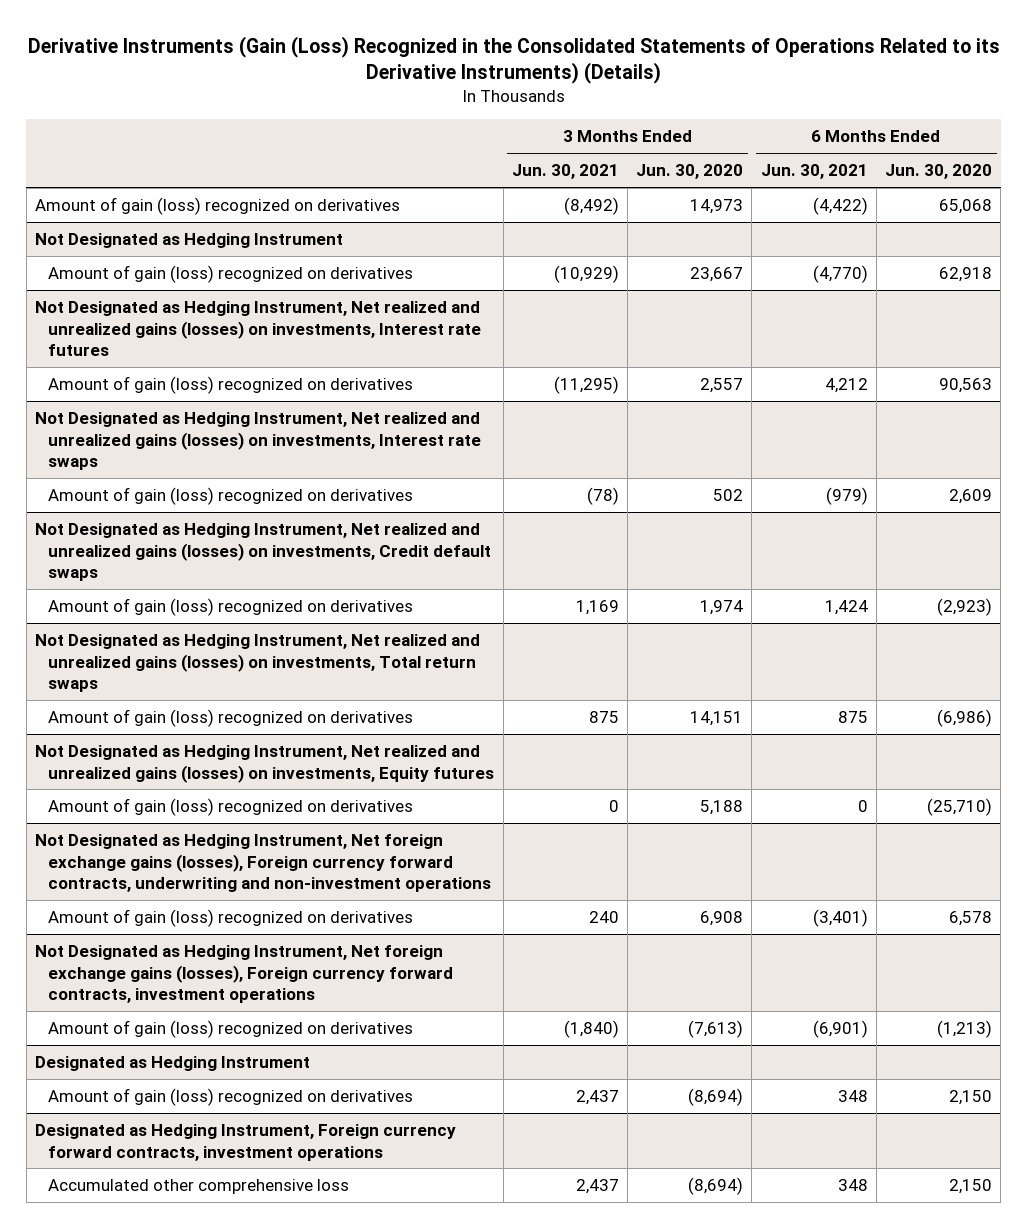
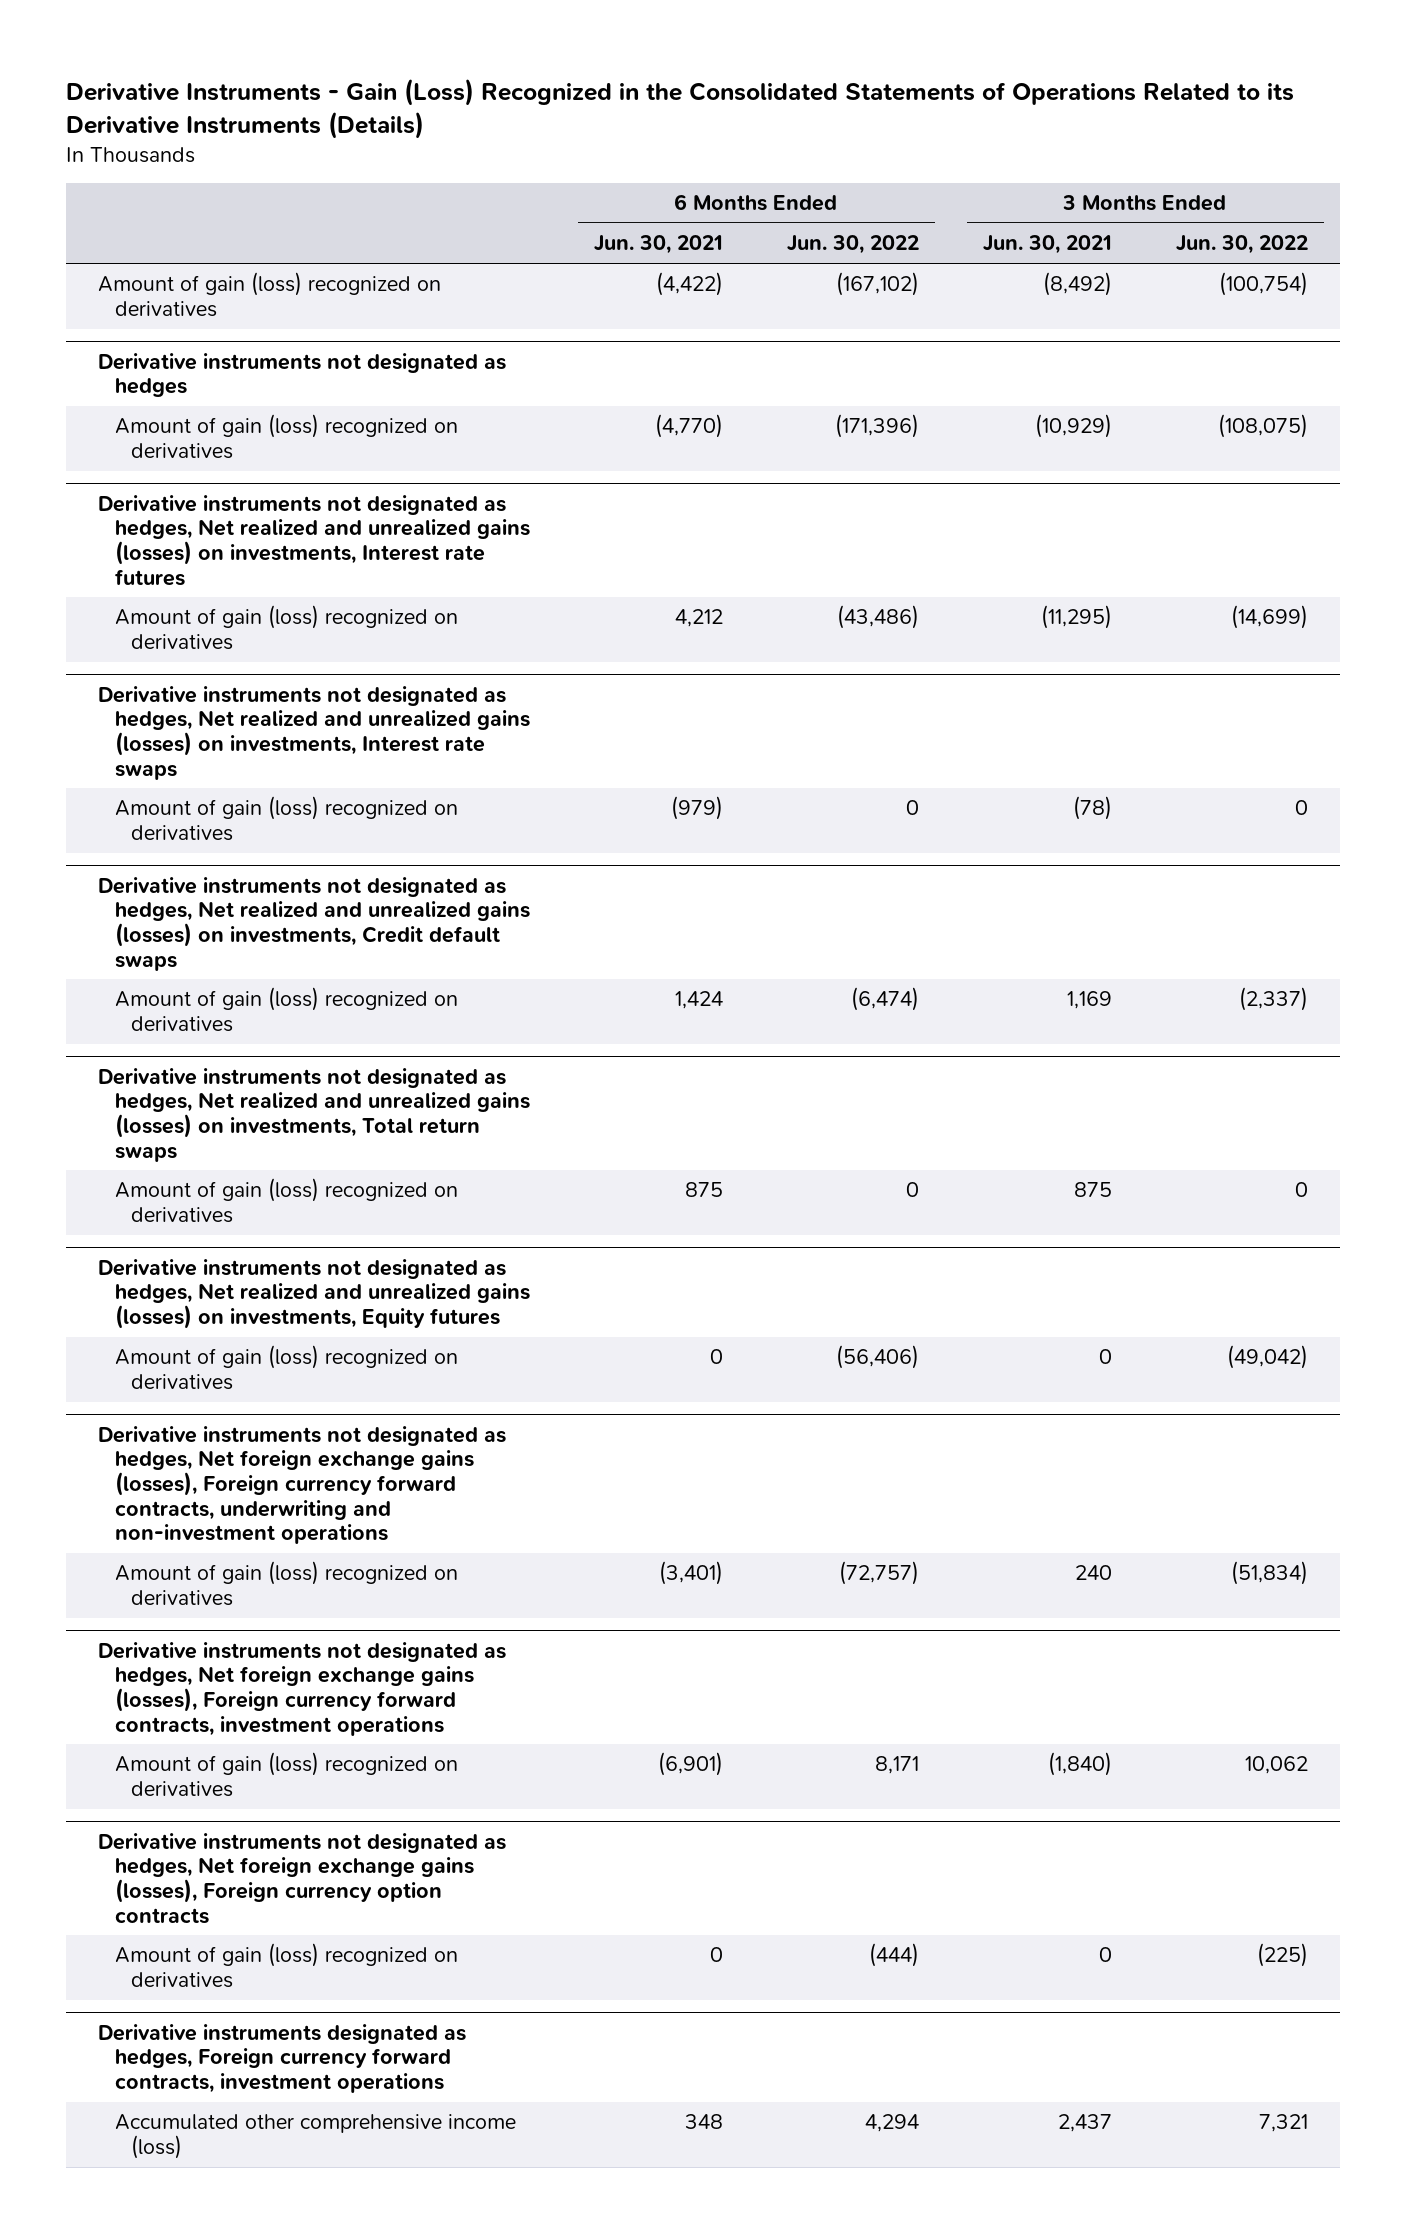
[27,35,1000,85] Derivative Instruments (Gain (Loss) Recognized in the Consolidated Statements of Operations Related to its Derivative Instruments) (Details) -> [66,77,1295,139] Derivative Instruments - Gain (Loss) Recognized in the Consolidated Statements of Operations Related to its Derivative Instruments (Details)
[636,164,744,180] Jun. 30, 2020 -> none
[885,164,993,180] Jun. 30, 2020 -> none
none -> [786,235,919,255] Jun. 30, 2022
none -> [1175,235,1308,255] Jun. 30, 2022
[35,232,344,248] Not Designated as Hedging Instrument -> [98,352,507,398] Derivative instruments not designated as hedges
[35,300,482,357] Not Designated as Hedging Instrument, Net realized and unrealized gains (losses) on investments, Interest rate futures -> [98,494,530,586] Derivative instruments not designated as hedges, Net realized and unrealized gains (losses) on investments, Interest rate futures
[35,411,482,471] Not Designated as Hedging Instrument, Net realized and unrealized gains (losses) on investments, Interest rate swaps -> [98,685,530,780] Derivative instruments not designated as hedges, Net realized and unrealized gains (losses) on investments, Interest rate swaps
[35,522,492,582] Not Designated as Hedging Instrument, Net realized and unrealized gains (losses) on investments, Credit default swaps -> [98,876,530,971] Derivative instruments not designated as hedges, Net realized and unrealized gains (losses) on investments, Credit default swaps
[35,633,481,693] Not Designated as Hedging Instrument, Net realized and unrealized gains (losses) on investments, Total return swaps -> [98,1067,530,1162] Derivative instruments not designated as hedges, Net realized and unrealized gains (losses) on investments, Total return swaps
[35,744,495,783] Not Designated as Hedging Instrument, Net realized and unrealized gains (losses) on investments, Equity futures -> [98,1258,530,1330] Derivative instruments not designated as hedges, Net realized and unrealized gains (losses) on investments, Equity futures
[35,833,492,893] Not Designated as Hedging Instrument, Net foreign exchange gains (losses), Foreign currency forward contracts, underwriting and non-investment operations -> [98,1425,507,1545] Derivative instruments not designated as hedges, Net foreign exchange gains (losses), Foreign currency forward contracts, underwriting and non-investment operations
[35,944,454,1004] Not Designated as Hedging Instrument, Net foreign exchange gains (losses), Foreign currency forward contracts, investment operations -> [98,1641,507,1736] Derivative instruments not designated as hedges, Net foreign exchange gains (losses), Foreign currency forward contracts, investment operations
[35,1055,311,1071] Designated as Hedging Instrument -> none
none -> [98,1832,507,1924] Derivative instruments not designated as hedges, Net foreign exchange gains (losses), Foreign currency option contracts
[575,1089,619,1105] 2,437 -> [1098,1947,1112,1963] 0
[837,1089,868,1102] 348 -> [709,1947,723,1963] 0
[35,1123,457,1161] Designated as Hedging Instrument, Foreign currency forward contracts, investment operations -> [98,2023,467,2094] Derivative instruments designated as hedges, Foreign currency forward contracts, investment operations
[48,1178,350,1194] Accumulated other comprehensive loss -> [114,2114,516,2159] Accumulated other comprehensive income (loss)

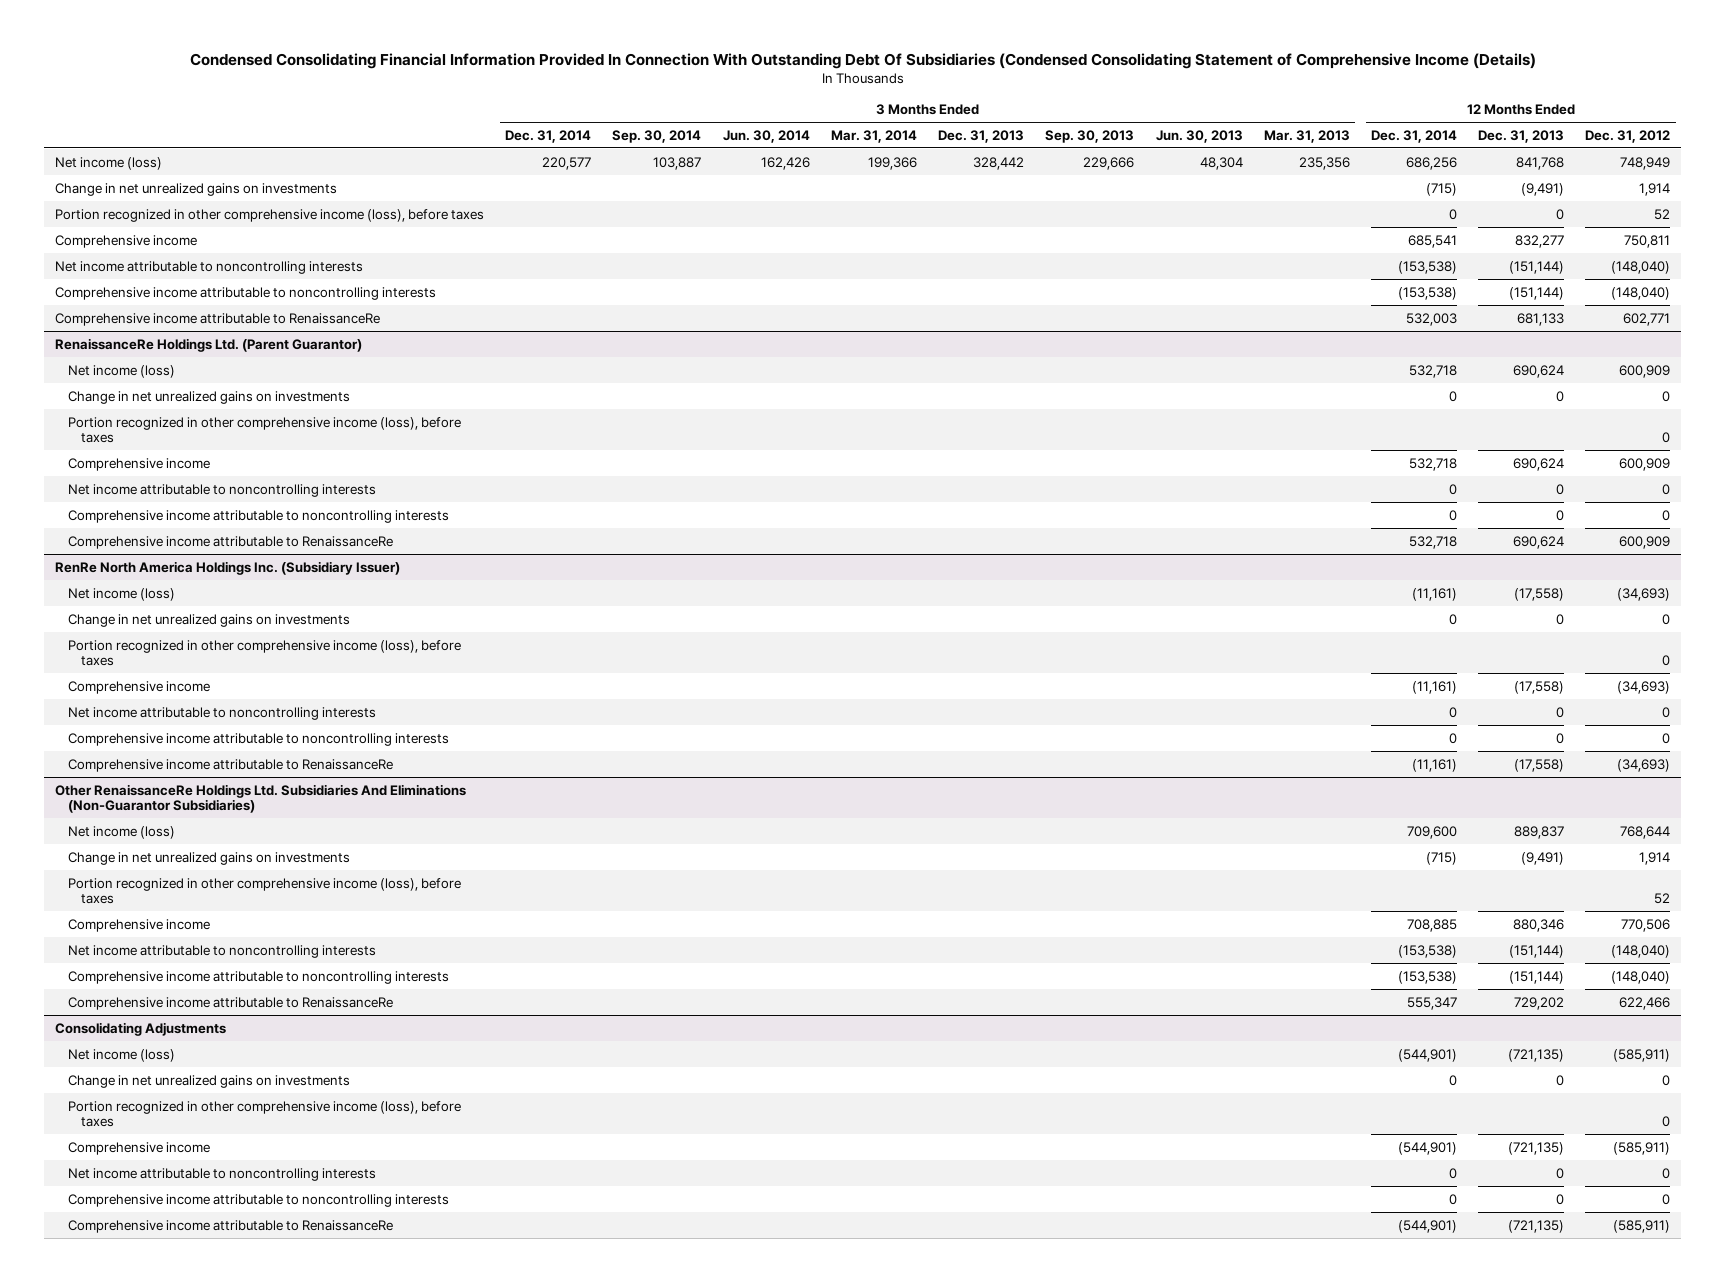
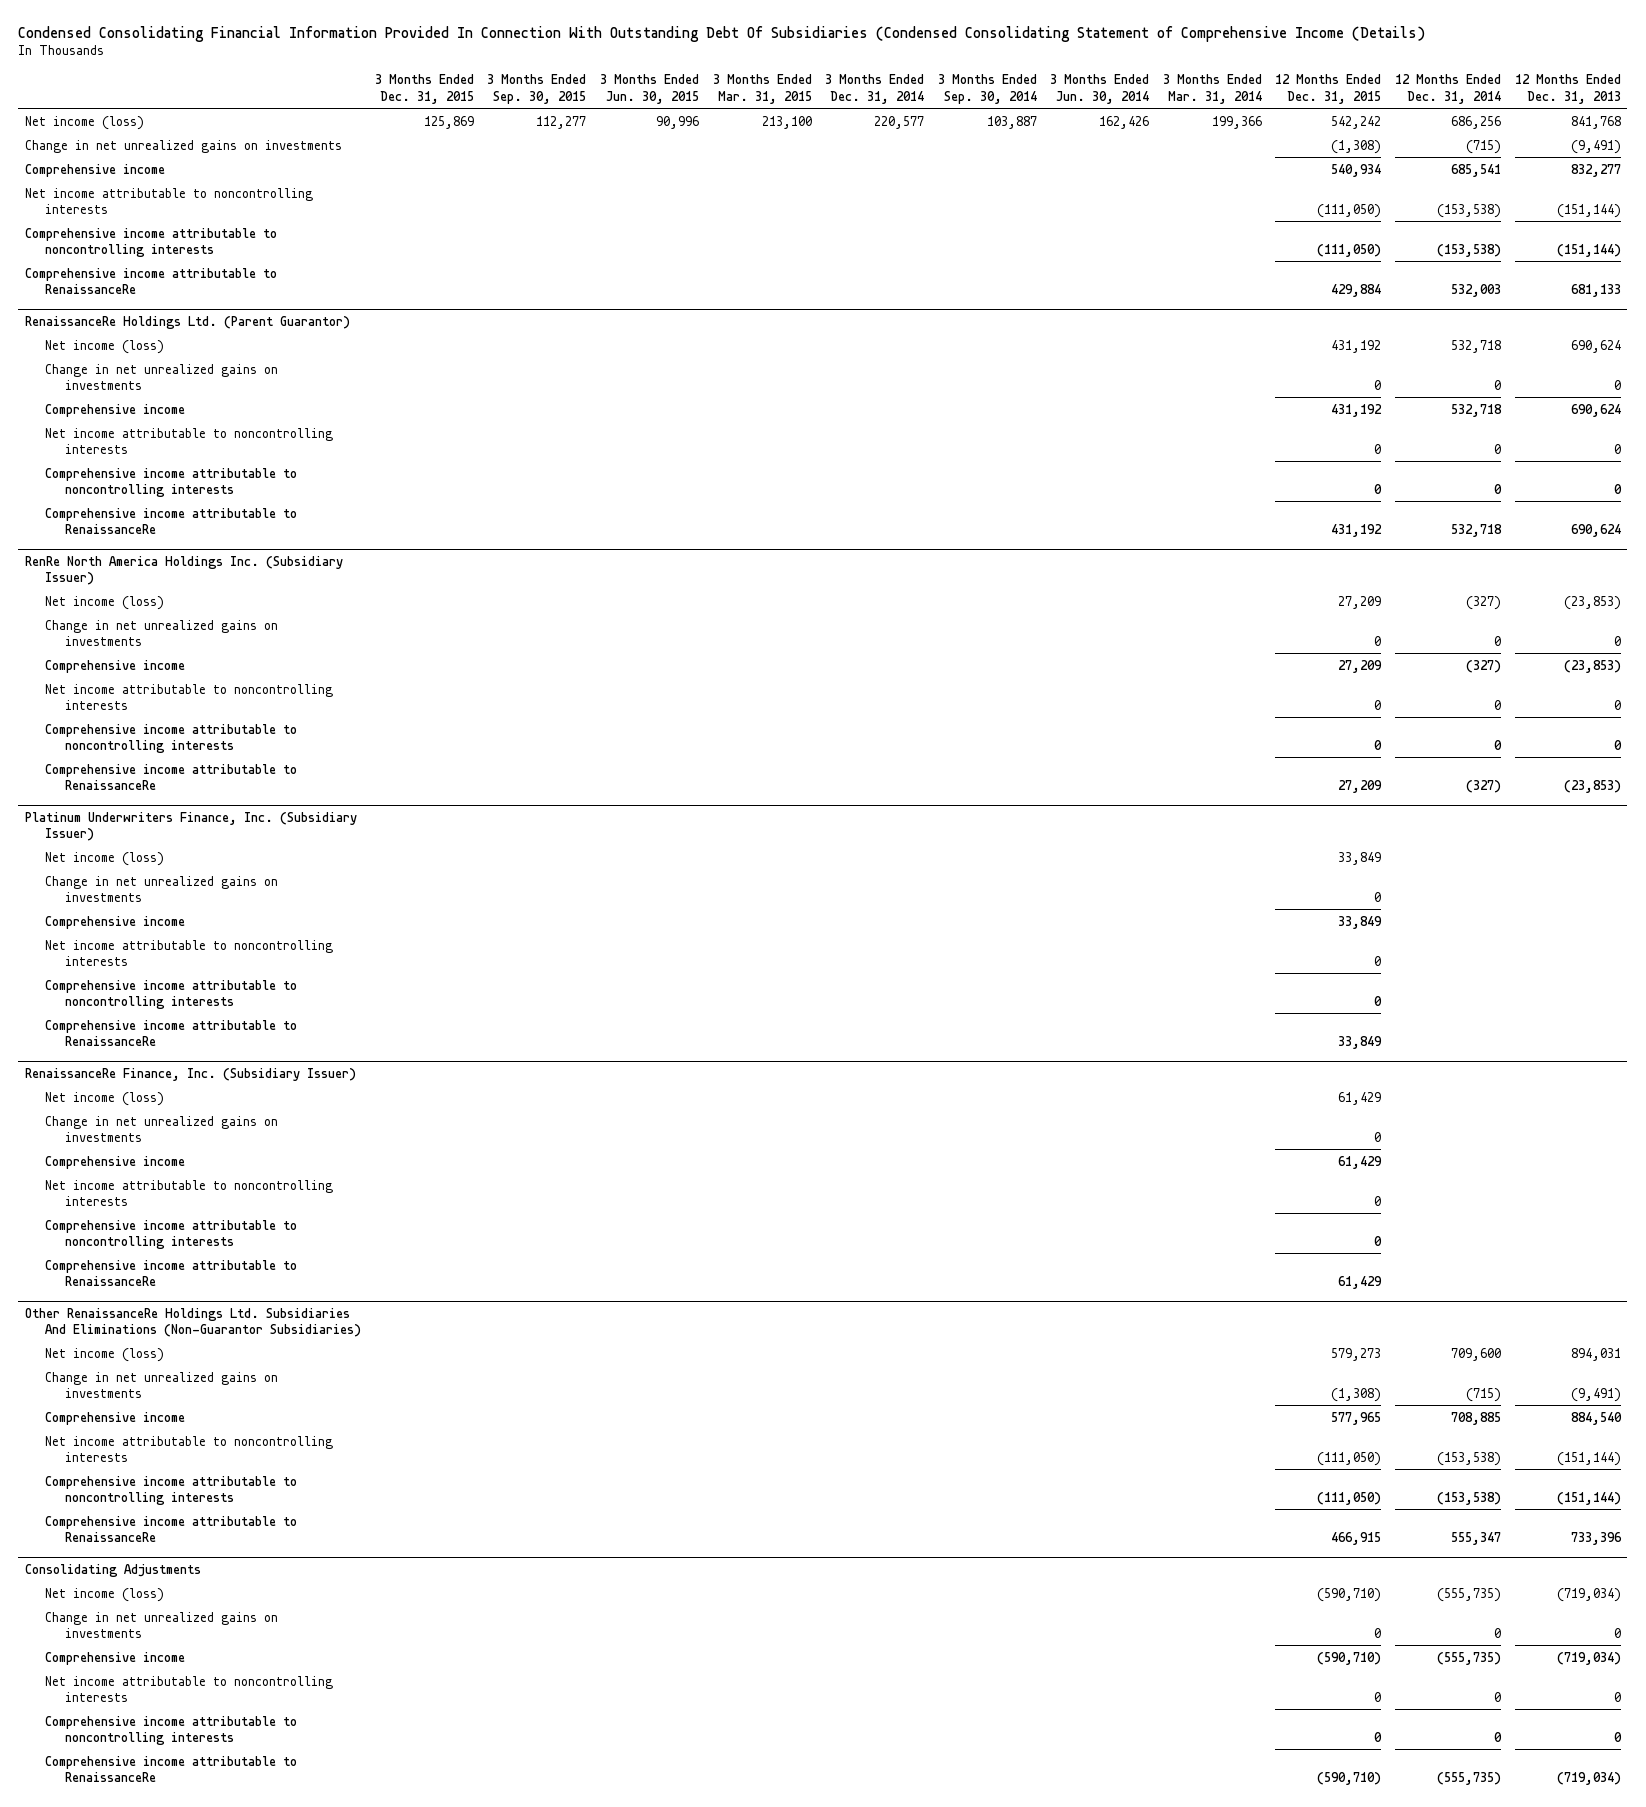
[938,129,1025,143] Dec. 31, 2013 -> none
[1045,129,1135,143] Sep. 30, 2013 -> none
[1155,129,1243,143] Jun. 30, 2013 -> none
[1263,129,1350,143] Mar. 31, 2013 -> none
[1585,129,1671,143] Dec. 31, 2012 -> none
none -> [374,74,474,104] 3 Months Ended Dec. 31, 2015
none -> [487,74,587,104] 3 Months Ended Sep. 30, 2015
none -> [599,74,699,104] 3 Months Ended Jun. 30, 2015
none -> [712,74,812,104] 3 Months Ended Mar. 31, 2015
none -> [1275,74,1382,104] 12 Months Ended Dec. 31, 2015
[55,208,485,222] Portion recognized in other comprehensive income (loss), before taxes -> none
[68,416,462,444] Portion recognized in other comprehensive income (loss), before taxes -> none
[1412,587,1458,601] (11,161) -> [1466,595,1502,610] (327)
[1514,587,1565,601] (17,558) -> [1563,595,1621,610] (23,853)
[68,639,462,667] Portion recognized in other comprehensive income (loss), before taxes -> none
[1412,680,1458,694] (11,161) -> [1466,659,1502,673] (327)
[1514,680,1565,694] (17,558) -> [1563,659,1621,673] (23,853)
[1412,758,1458,772] (11,161) -> [1466,779,1502,793] (327)
[1514,758,1565,772] (17,558) -> [1563,779,1621,793] (23,853)
none -> [24,811,357,841] Platinum Underwriters Finance, Inc. (Subsidiary Issuer)
none -> [45,851,165,866] Net income (loss)
none -> [45,875,279,902] Change in net unrealized gains on investments
none -> [45,915,186,929] Comprehensive income
none -> [45,939,334,966] Net income attributable to noncontrolling interests
none -> [45,979,298,1009] Comprehensive income attributable to noncontrolling interests
none -> [45,1019,298,1046] Comprehensive income attributable to RenaissanceRe
none -> [24,1067,356,1081] RenaissanceRe Finance, Inc. (Subsidiary Issuer)
none -> [45,1091,165,1106] Net income (loss)
none -> [45,1115,279,1142] Change in net unrealized gains on investments
none -> [45,1155,186,1169] Comprehensive income
none -> [45,1179,334,1206] Net income attributable to noncontrolling interests
none -> [45,1219,298,1249] Comprehensive income attributable to noncontrolling interests
none -> [45,1259,298,1286] Comprehensive income attributable to RenaissanceRe
[1514,825,1565,839] 889,837 -> [1570,1347,1621,1361] 894,031
[68,877,462,905] Portion recognized in other comprehensive income (loss), before taxes -> none
[1513,918,1565,932] 880,346 -> [1570,1411,1622,1425] 884,540
[1514,996,1565,1010] 729,202 -> [1570,1531,1622,1545] 733,396
[1398,1048,1458,1062] (544,901) -> [1437,1587,1502,1602] (555,735)
[1508,1048,1565,1062] (721,135) -> [1556,1587,1621,1602] (719,034)
[68,1100,462,1128] Portion recognized in other comprehensive income (loss), before taxes -> none
[1398,1141,1458,1155] (544,901) -> [1437,1651,1502,1665] (555,735)
[1508,1141,1565,1155] (721,135) -> [1556,1651,1621,1665] (719,034)
[1398,1219,1458,1233] (544,901) -> [1437,1771,1502,1785] (555,735)
[1508,1219,1565,1233] (721,135) -> [1556,1771,1621,1785] (719,034)

